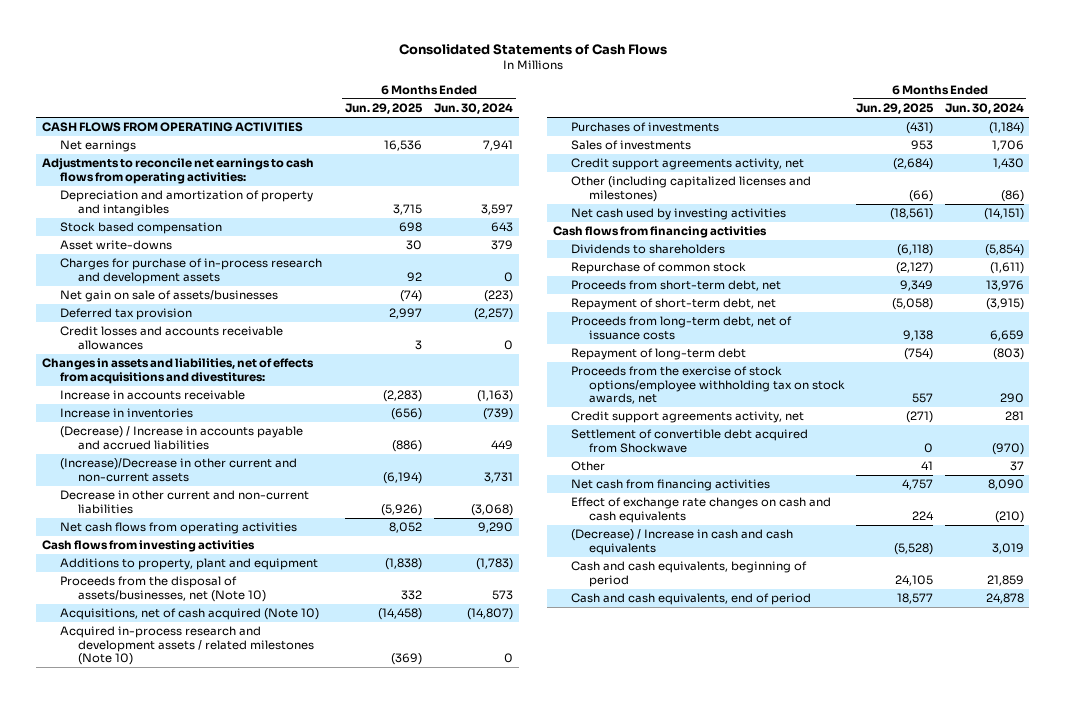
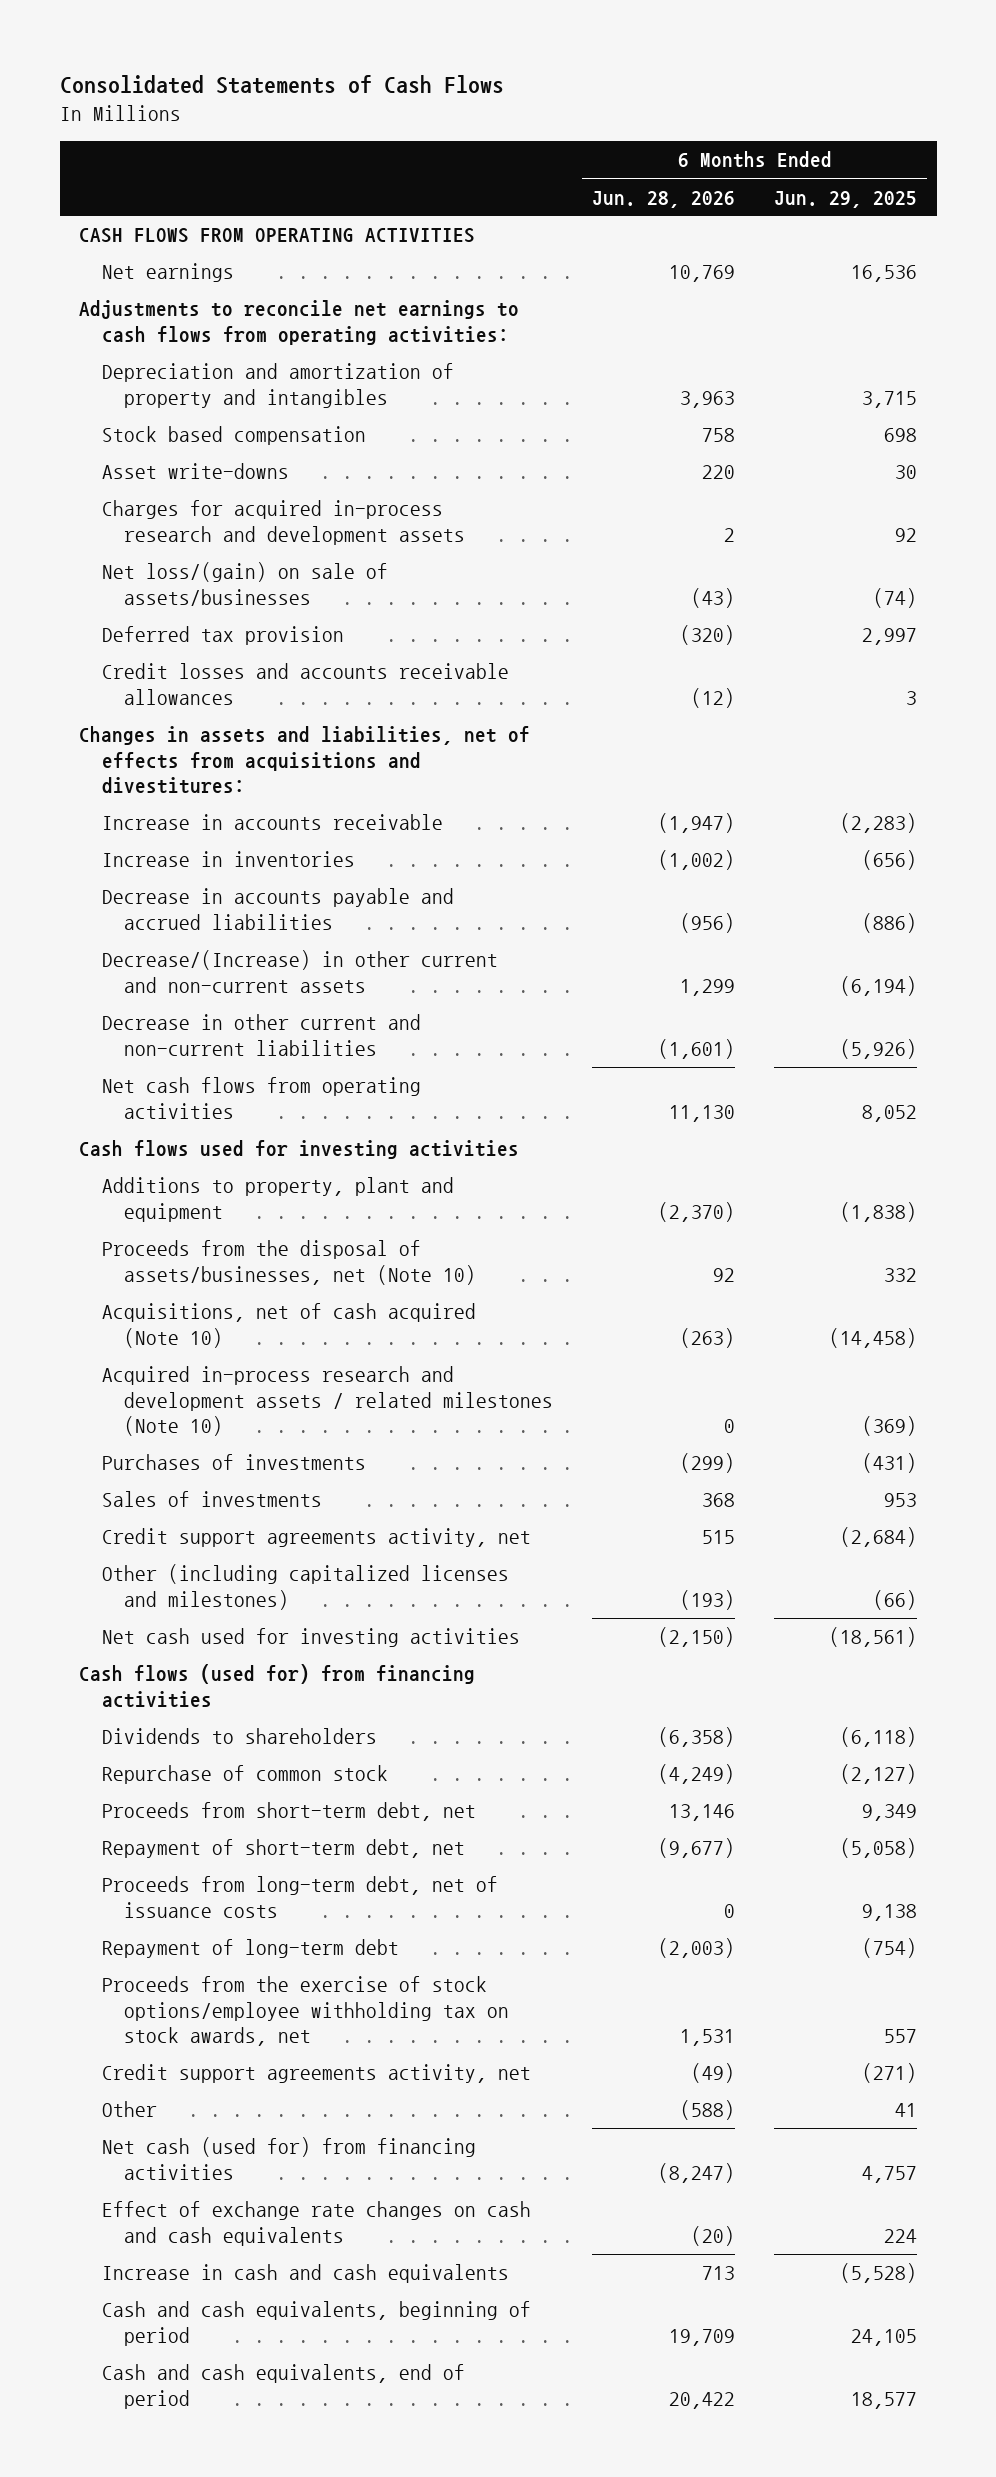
[433,103,513,115] Jun. 30, 2024 -> none
none -> [592,190,736,208] Jun. 28, 2026
[59,258,322,284] Charges for purchase of in-process research and development assets -> [101,500,466,545] Charges for acquired in-process research and development assets
[59,290,278,303] Net gain on sale of assets/businesses -> [101,562,388,606] Net loss/(gain) on sale of assets/businesses
[59,426,303,450] (Decrease) / Increase in accounts payable and accrued liabilities -> [101,888,454,930] Decrease in accounts payable and accrued liabilities
[59,458,297,482] (Increase)/Decrease in other current and non-current assets -> [101,950,498,993] Decrease/(Increase) in other current and non-current assets
[41,540,255,553] Cash flows from investing activities -> [79,1140,520,1160] Cash flows used for investing activities
[570,208,786,221] Net cash used by investing activities -> [101,1628,520,1648] Net cash used for investing activities
[552,226,767,239] Cash flows from financing activities -> [79,1664,476,1708] Cash flows (used for) from financing activities
[570,429,808,453] Settlement of convertible debt acquired from Shockwave -> none
[570,479,770,492] Net cash from financing activities -> [101,2137,476,2180] Net cash (used for) from financing activities
[570,529,793,555] (Decrease) / Increase in cash and cash equivalents -> [101,2264,509,2284] Increase in cash and cash equivalents

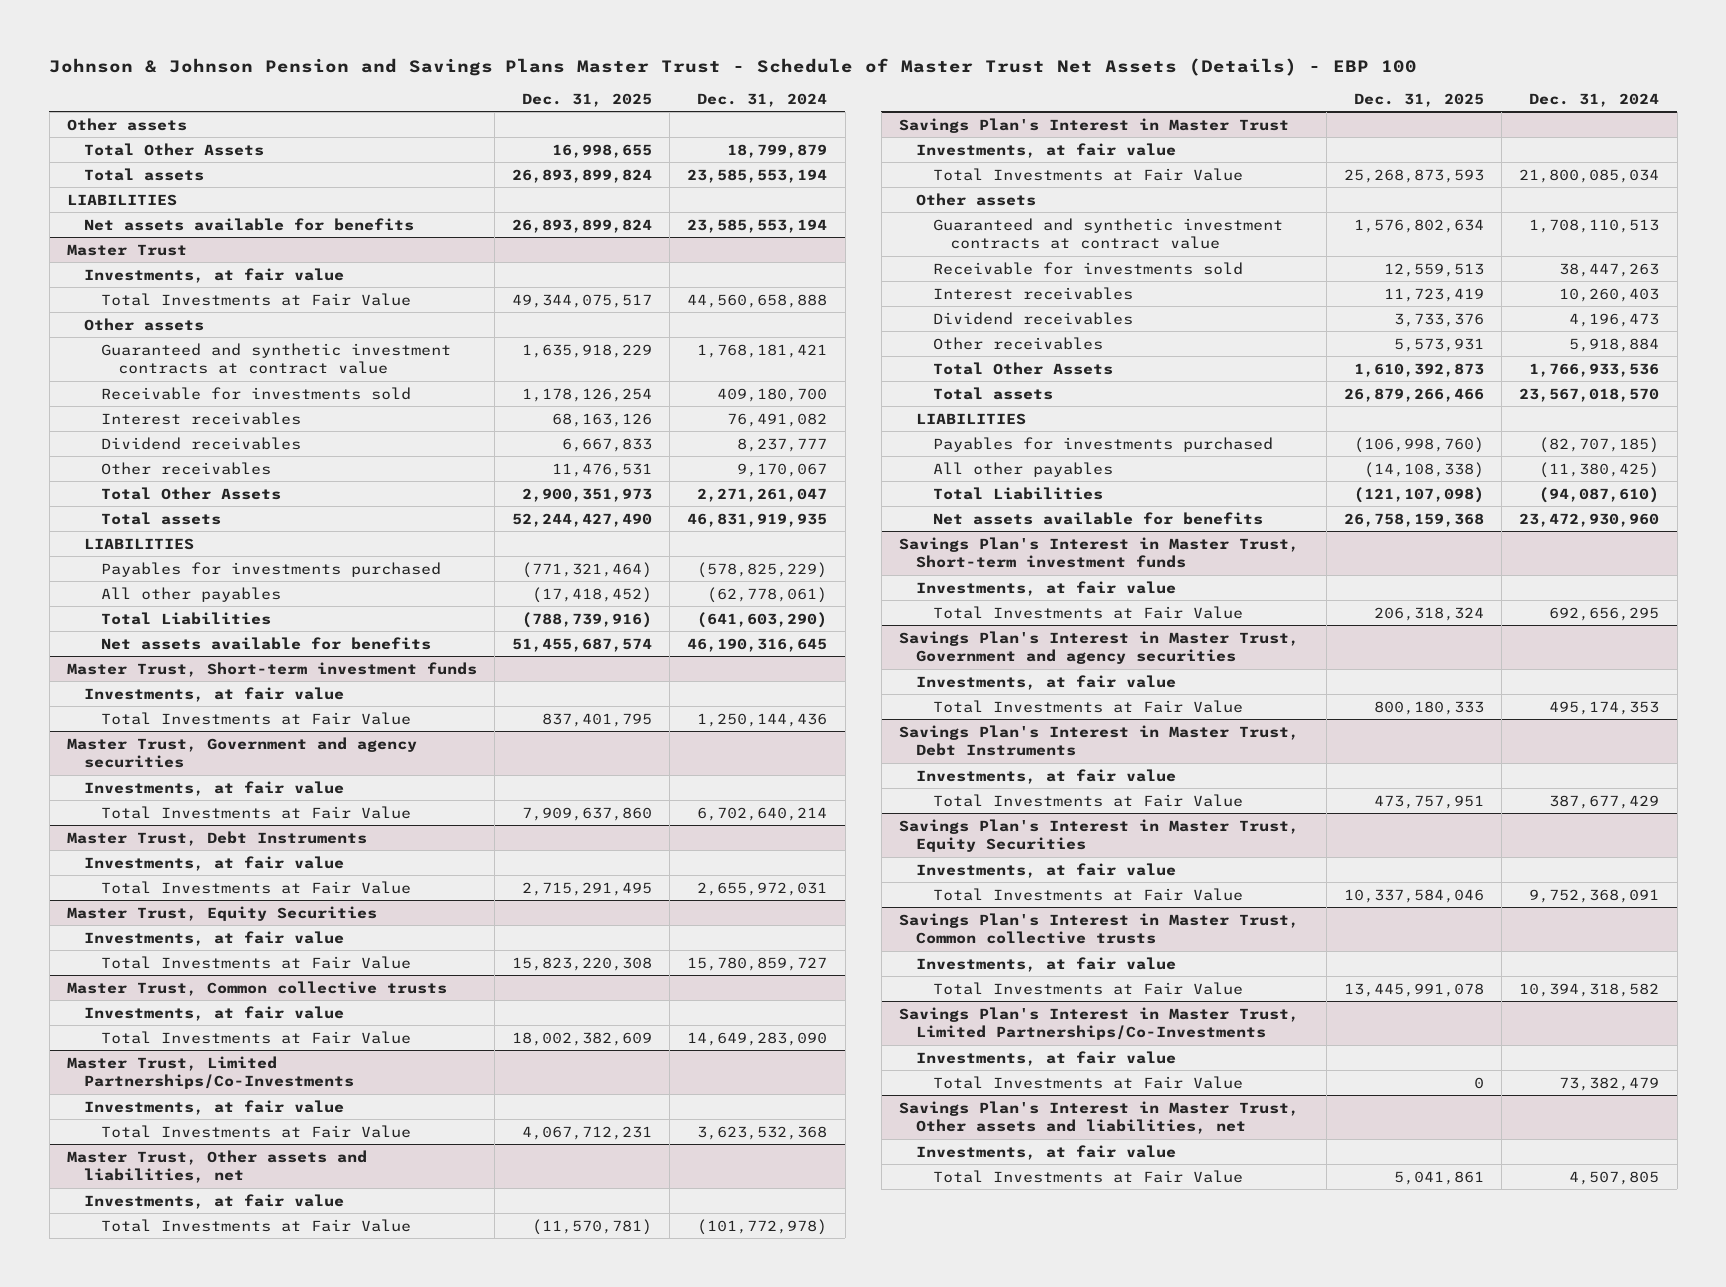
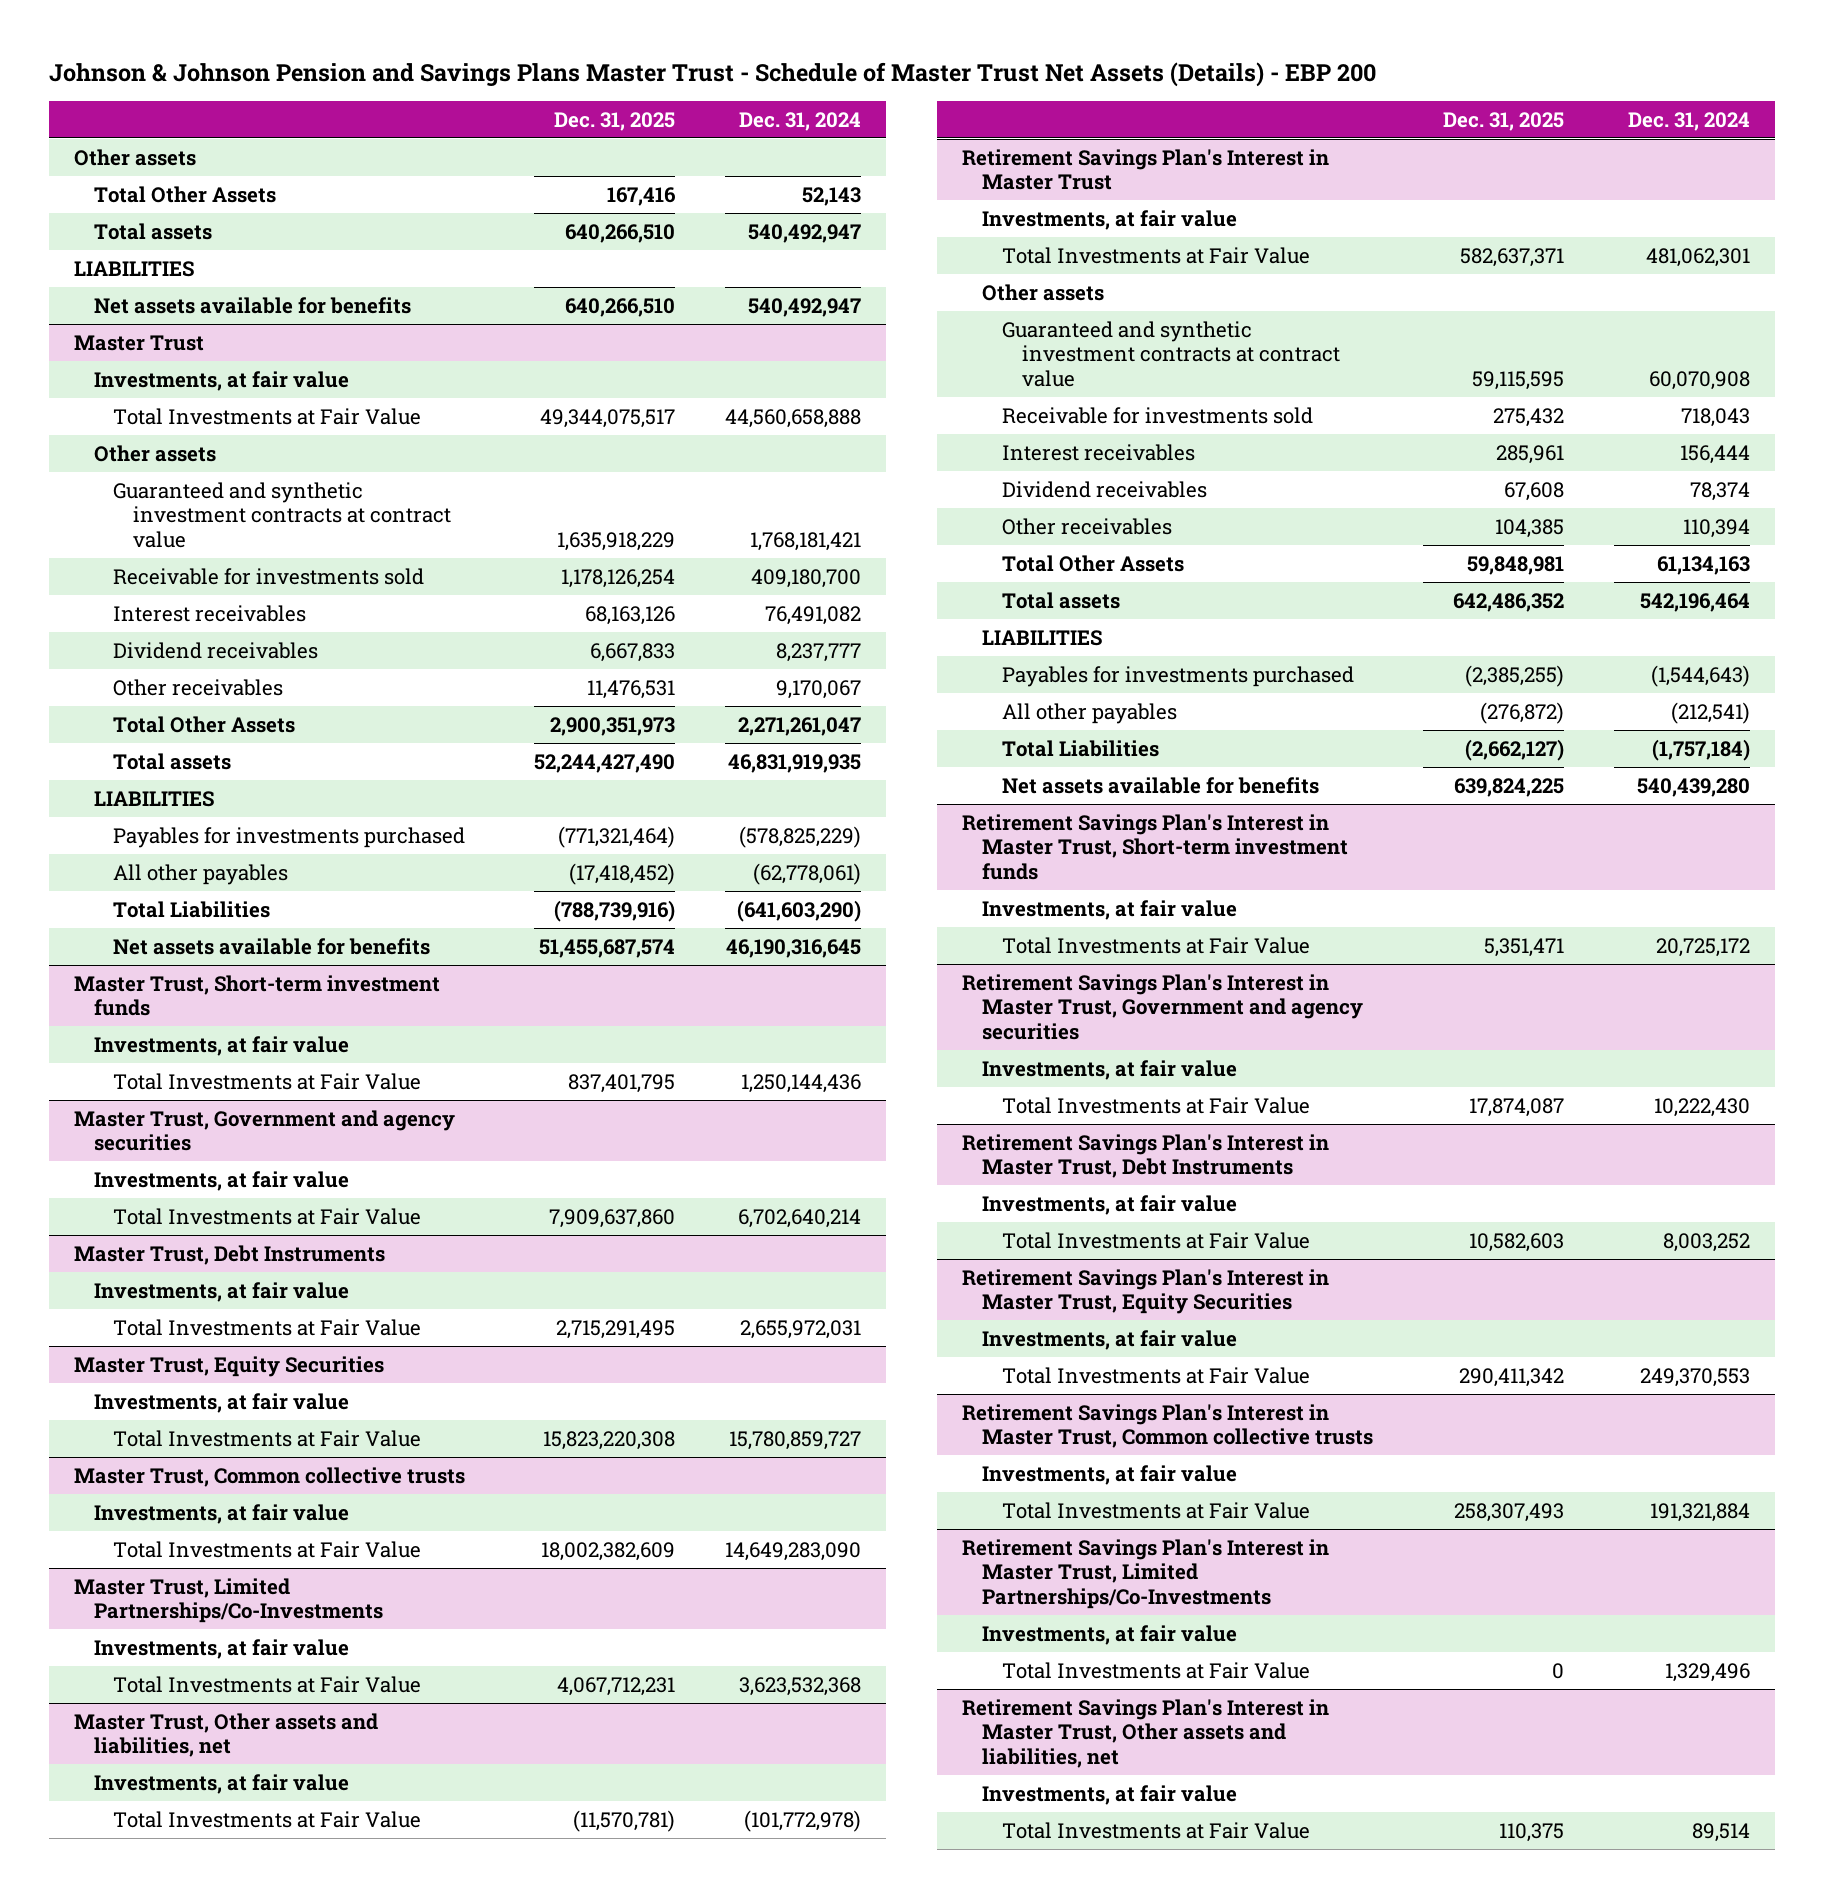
[49,57,1418,76] Johnson & Johnson Pension and Savings Plans Master Trust - Schedule of Master Trust Net Assets (Details) - EBP 100 -> [48,61,1376,87] Johnson & Johnson Pension and Savings Plans Master Trust - Schedule of Master Trust Net Assets (Details) - EBP 200
[552,143,653,158] 16,998,655 -> [607,186,677,206] 167,416
[727,143,828,158] 18,799,879 -> [802,186,862,206] 52,143
[512,168,653,183] 26,893,899,824 -> [565,223,676,243] 640,266,510
[687,168,828,183] 23,585,553,194 -> [748,223,862,243] 540,492,947
[512,218,653,233] 26,893,899,824 -> [565,297,676,317] 640,266,510
[687,218,828,233] 23,585,553,194 -> [748,297,862,317] 540,492,947
[898,117,1289,133] Savings Plan's Interest in Master Trust -> [962,148,1330,191] Retirement Savings Plan's Interest in Master Trust
[1344,168,1485,183] 25,268,873,593 -> [1459,247,1564,267] 582,637,371
[1519,168,1660,183] 21,800,085,034 -> [1645,247,1750,267] 481,062,301
[1354,218,1485,233] 1,576,802,634 -> [1471,370,1564,390] 59,115,595
[1529,218,1660,233] 1,708,110,513 -> [1648,370,1750,390] 60,070,908
[1384,262,1485,277] 12,559,513 -> [1492,407,1564,427] 275,432
[1559,262,1660,277] 38,447,263 -> [1680,407,1750,427] 718,043
[1384,287,1485,302] 11,723,419 -> [1495,444,1564,464] 285,961
[1559,287,1660,302] 10,260,403 -> [1679,444,1750,464] 156,444
[1394,312,1485,327] 3,733,376 -> [1503,481,1564,501] 67,608
[1569,312,1660,327] 4,196,473 -> [1689,481,1750,501] 78,374
[1394,337,1485,352] 5,573,931 -> [1494,518,1564,538] 104,385
[1569,337,1660,352] 5,918,884 -> [1682,518,1750,538] 110,394
[1354,362,1485,377] 1,610,392,873 -> [1466,555,1564,575] 59,848,981
[1529,362,1660,377] 1,766,933,536 -> [1656,555,1750,575] 61,134,163
[1344,387,1485,402] 26,879,266,466 -> [1452,592,1564,612] 642,486,352
[1519,387,1660,402] 23,567,018,570 -> [1639,592,1750,612] 542,196,464
[1354,436,1485,453] (106,998,760) -> [1464,664,1564,687] (2,385,255)
[1539,436,1660,453] (82,707,185) -> [1650,664,1750,687] (1,544,643)
[1364,461,1485,478] (14,108,338) -> [1479,701,1564,724] (276,872)
[1539,461,1660,478] (11,380,425) -> [1670,701,1750,724] (212,541)
[1354,486,1485,503] (121,107,098) -> [1464,738,1564,761] (2,662,127)
[1539,486,1660,503] (94,087,610) -> [1651,738,1750,761] (1,757,184)
[1344,512,1485,527] 26,758,159,368 -> [1453,777,1564,797] 639,824,225
[1519,512,1660,527] 23,472,930,960 -> [1636,777,1750,797] 540,439,280
[898,536,1299,569] Savings Plan's Interest in Master Trust, Short-term investment funds -> [962,813,1349,880] Retirement Savings Plan's Interest in Master Trust, Short-term investment funds
[1374,606,1485,621] 206,318,324 -> [1483,937,1564,957] 5,351,471
[1549,606,1660,621] 692,656,295 -> [1655,937,1750,957] 20,725,172
[898,630,1299,665] Savings Plan's Interest in Master Trust, Government and agency securities -> [962,973,1364,1040] Retirement Savings Plan's Interest in Master Trust, Government and agency securities
[1374,700,1485,715] 800,180,333 -> [1468,1097,1564,1117] 17,874,087
[1549,700,1660,715] 495,174,353 -> [1653,1097,1750,1117] 10,222,430
[898,724,1299,757] Savings Plan's Interest in Master Trust, Debt Instruments -> [962,1133,1330,1179] Retirement Savings Plan's Interest in Master Trust, Debt Instruments
[1374,794,1485,809] 473,757,951 -> [1468,1232,1564,1252] 10,582,603
[1549,794,1660,809] 387,677,429 -> [1662,1232,1750,1252] 8,003,252
[898,818,1299,853] Savings Plan's Interest in Master Trust, Equity Securities -> [962,1268,1330,1315] Retirement Savings Plan's Interest in Master Trust, Equity Securities
[1344,888,1485,903] 10,337,584,046 -> [1458,1367,1564,1387] 290,411,342
[1529,888,1660,903] 9,752,368,091 -> [1639,1367,1750,1387] 249,370,553
[898,912,1299,945] Savings Plan's Interest in Master Trust, Common collective trusts -> [962,1403,1374,1449] Retirement Savings Plan's Interest in Master Trust, Common collective trusts
[1344,982,1485,997] 13,445,991,078 -> [1453,1502,1564,1522] 258,307,493
[1519,982,1660,997] 10,394,318,582 -> [1649,1502,1750,1522] 191,321,884
[898,1006,1299,1041] Savings Plan's Interest in Master Trust, Limited Partnerships/Co-Investments -> [962,1538,1330,1609] Retirement Savings Plan's Interest in Master Trust, Limited Partnerships/Co-Investments
[1559,1076,1660,1091] 73,382,479 -> [1664,1662,1750,1682] 1,329,496
[898,1100,1299,1135] Savings Plan's Interest in Master Trust, Other assets and liabilities, net -> [962,1698,1330,1768] Retirement Savings Plan's Interest in Master Trust, Other assets and liabilities, net
[1394,1170,1485,1185] 5,041,861 -> [1498,1822,1564,1842] 110,375
[1569,1170,1660,1185] 4,507,805 -> [1691,1822,1750,1842] 89,514

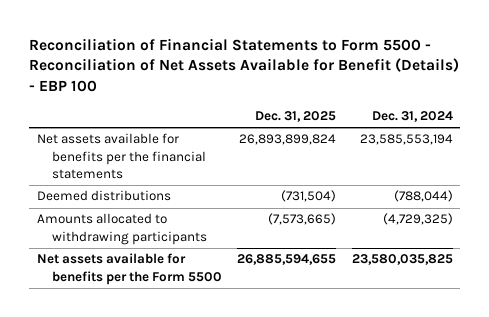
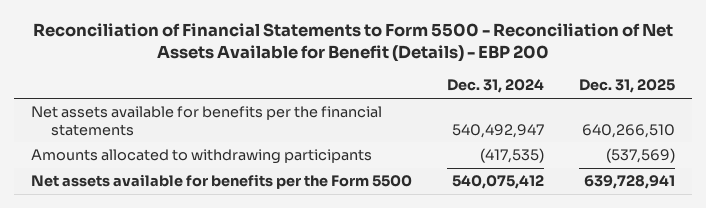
[28,37,459,93] Reconciliation of Financial Statements to Form 5500 - Reconciliation of Net Assets Available for Benefit (Details) - EBP 100 -> [33,22,674,63] Reconciliation of Financial Statements to Form 5500 - Reconciliation of Net Assets Available for Benefit (Details) - EBP 200
[36,190,171,202] Deemed distributions -> none
[239,134,337,146] 26,893,899,824 -> [581,123,675,138] 640,266,510
[359,134,453,146] 23,585,553,194 -> [452,123,545,138] 540,492,947
[268,213,337,226] (7,573,665) -> [605,148,675,164] (537,569)
[382,213,453,226] (4,729,325) -> [480,148,545,164] (417,535)
[237,254,337,266] 26,885,594,655 -> [583,175,675,190] 639,728,941
[351,254,453,266] 23,580,035,825 -> [452,175,545,190] 540,075,412

